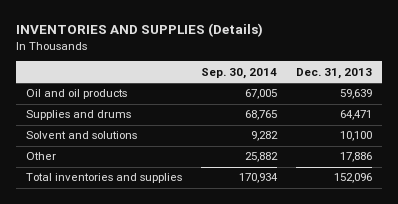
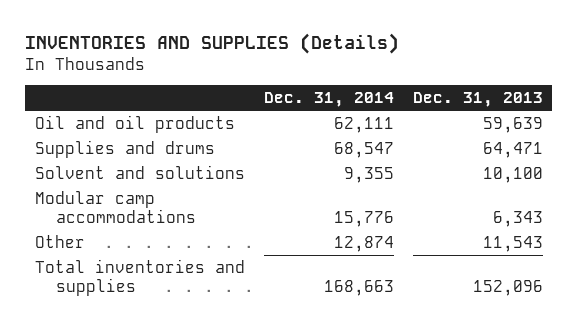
[200,67,277,79] Sep. 30, 2014 -> none
none -> [263,91,394,107] Dec. 31, 2014
none -> [34,190,197,223] Modular camp accommodations
[340,152,373,163] 17,886 -> [482,235,543,252] 11,543

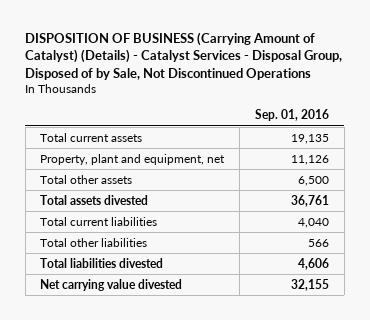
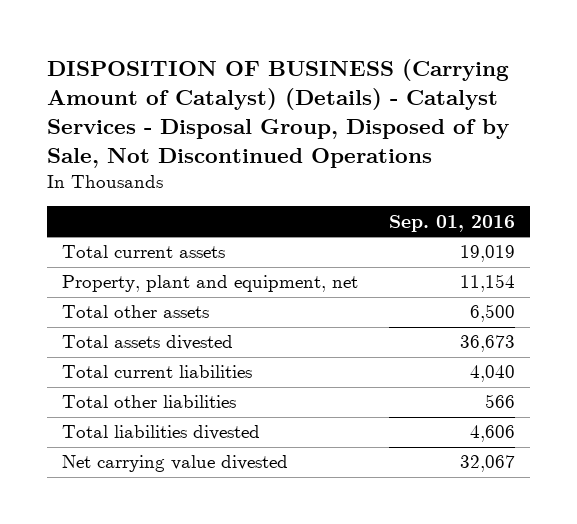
[291,133,330,144] 19,135 -> [460,245,516,263] 19,019
[291,154,330,165] 11,126 -> [460,274,516,293] 11,154
[291,194,330,207] 36,761 -> [460,335,516,353] 36,673
[291,278,330,291] 32,155 -> [460,455,516,473] 32,067

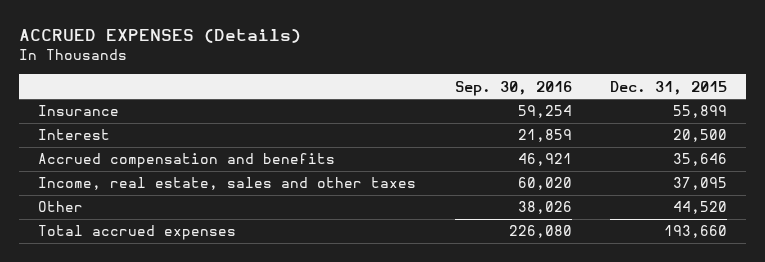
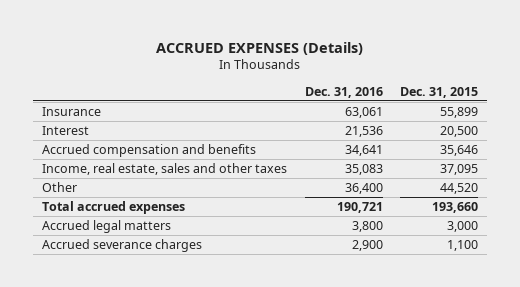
[454,80,572,96] Sep. 30, 2016 -> none
none -> [304,86,383,98] Dec. 31, 2016
none -> [42,219,172,233] Accrued legal matters
none -> [42,238,203,252] Accrued severance charges

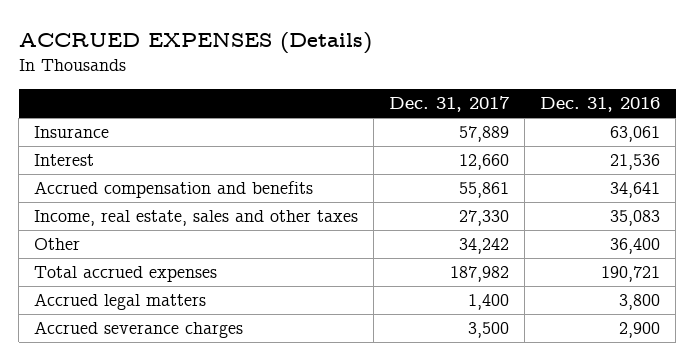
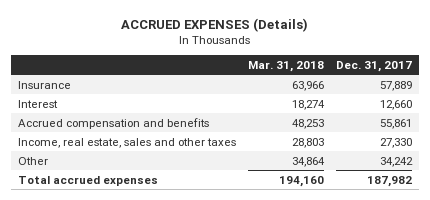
[540,97,661,113] Dec. 31, 2016 -> none
none -> [247,60,324,72] Mar. 31, 2018
[34,293,207,311] Accrued legal matters -> none
[34,321,244,339] Accrued severance charges -> none

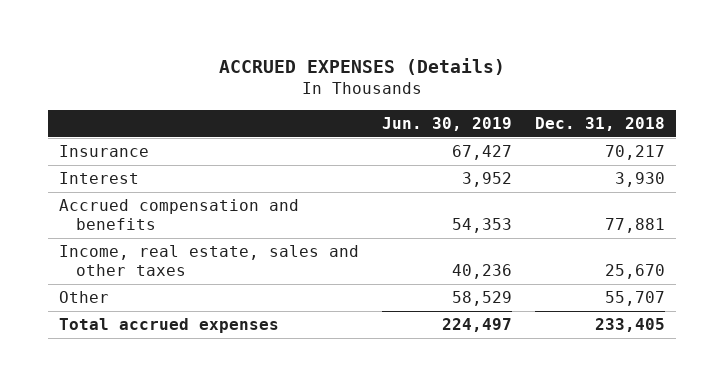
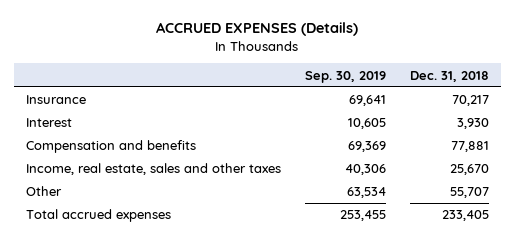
[381,117,512,132] Jun. 30, 2019 -> none
none -> [304,70,386,83] Sep. 30, 2019
[59,199,300,230] Accrued compensation and benefits -> [25,140,196,154] Compensation and benefits

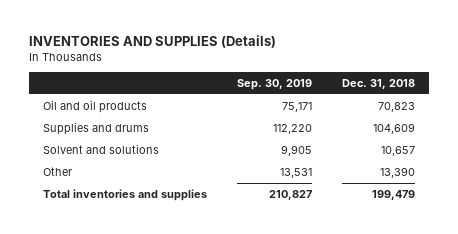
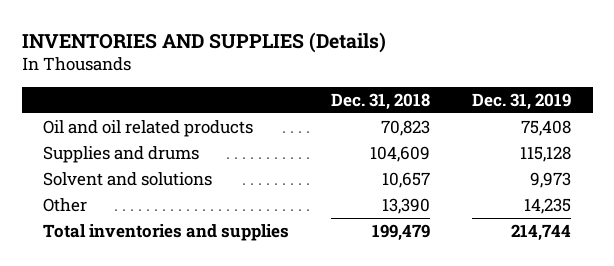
[236,79,312,91] Sep. 30, 2019 -> none
none -> [472,92,572,110] Dec. 31, 2019
[43,100,148,114] Oil and oil products -> [42,119,253,137] Oil and oil related products

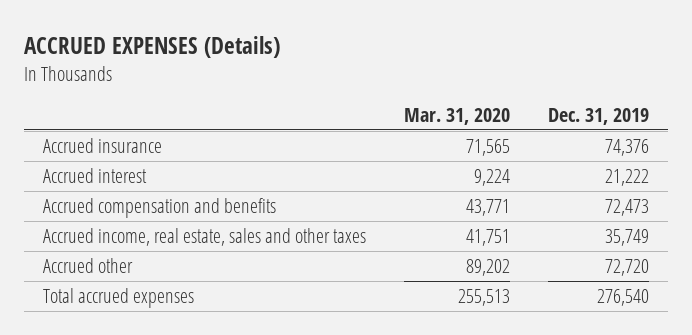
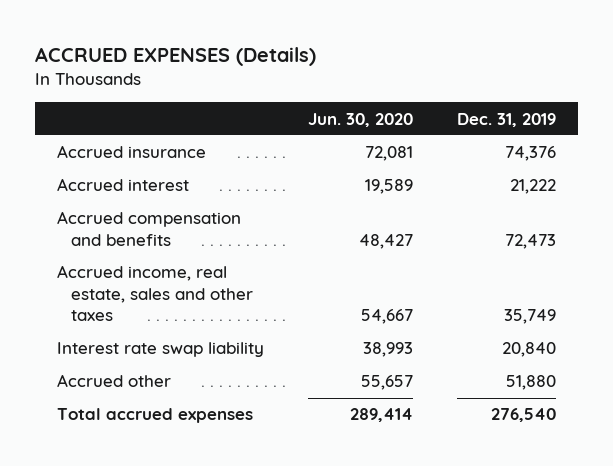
[403,108,510,126] Mar. 31, 2020 -> none
none -> [307,112,413,127] Jun. 30, 2020
none -> [57,342,265,358] Interest rate swap liability
[604,258,649,276] 72,720 -> [505,375,556,391] 51,880

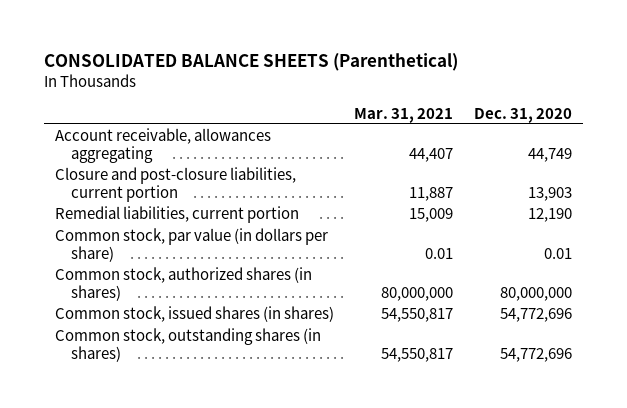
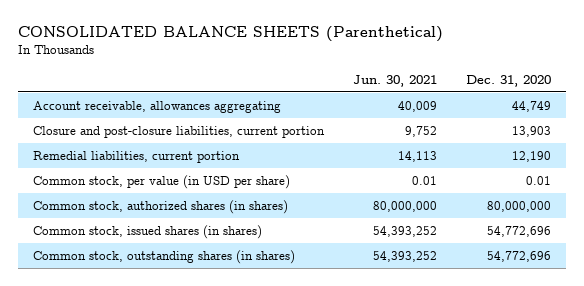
[354,107,454,123] Mar. 31, 2021 -> none
none -> [352,74,437,87] Jun. 30, 2021
[54,228,328,262] Common stock, par value (in dollars per share) -> [32,174,290,189] Common stock, per value (in USD per share)

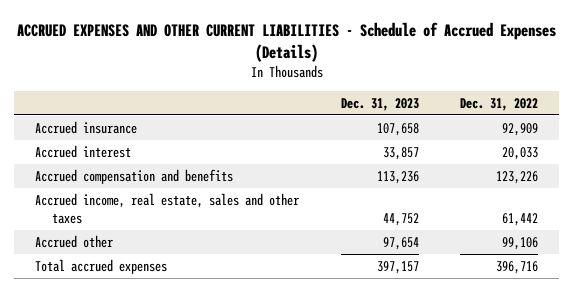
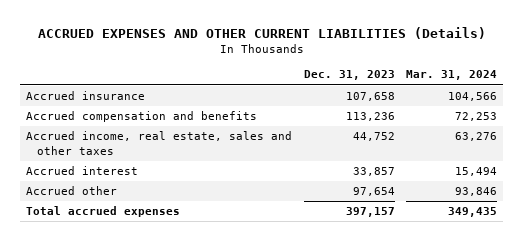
[16,21,556,62] ACCRUED EXPENSES AND OTHER CURRENT LIABILITIES - Schedule of Accrued Expenses (Details) -> [37,26,486,39] ACCRUED EXPENSES AND OTHER CURRENT LIABILITIES (Details)
[460,97,539,111] Dec. 31, 2022 -> none
none -> [406,70,498,81] Mar. 31, 2024
[34,144,131,158] Accrued interest -> [26,166,139,176] Accrued interest

